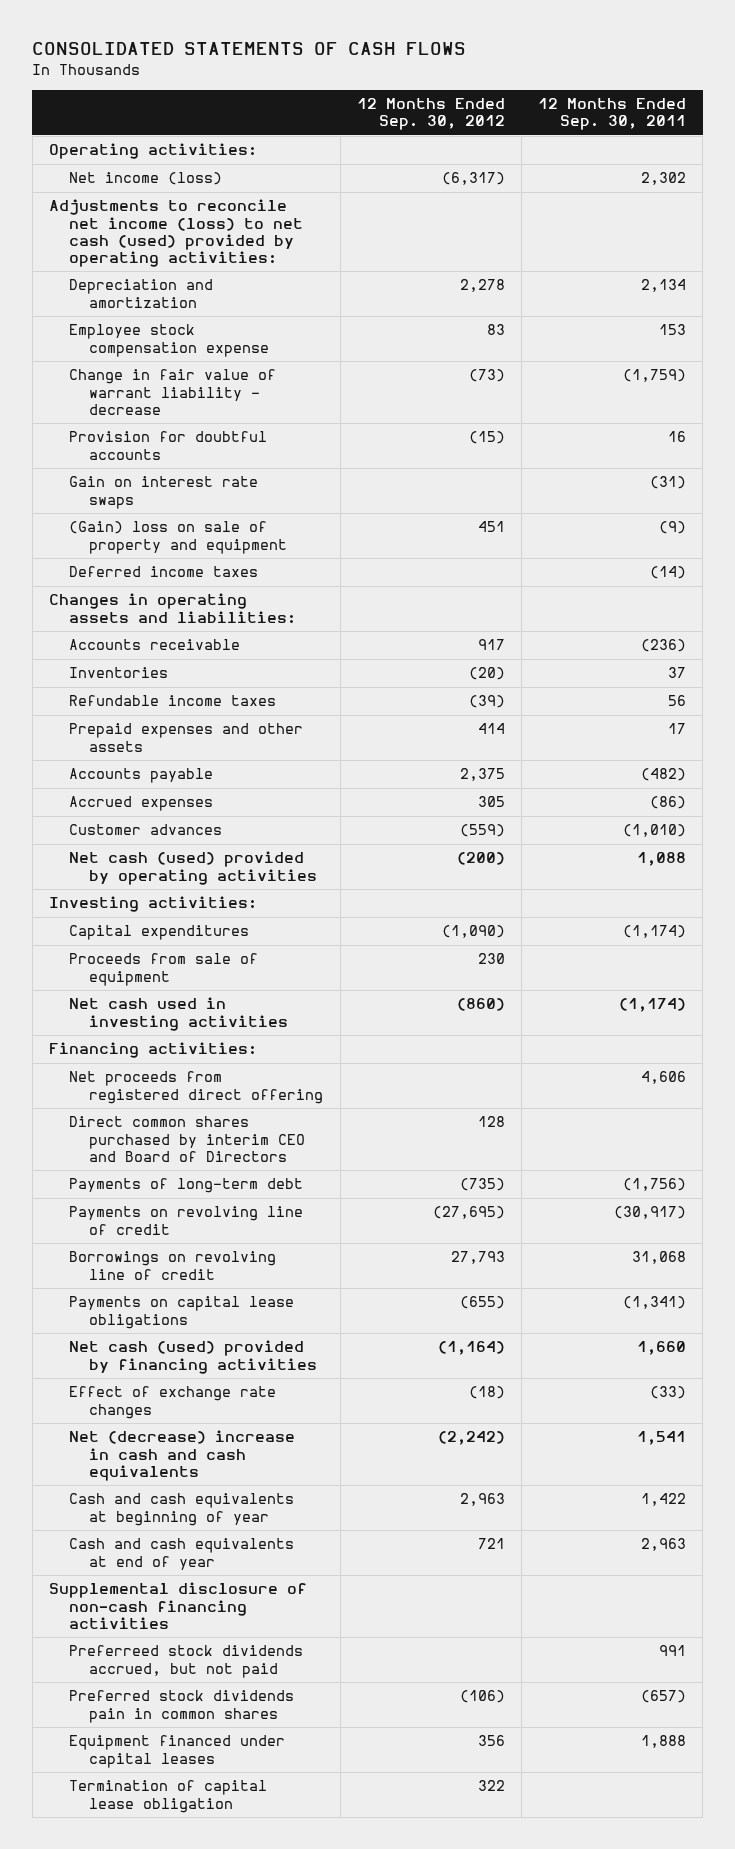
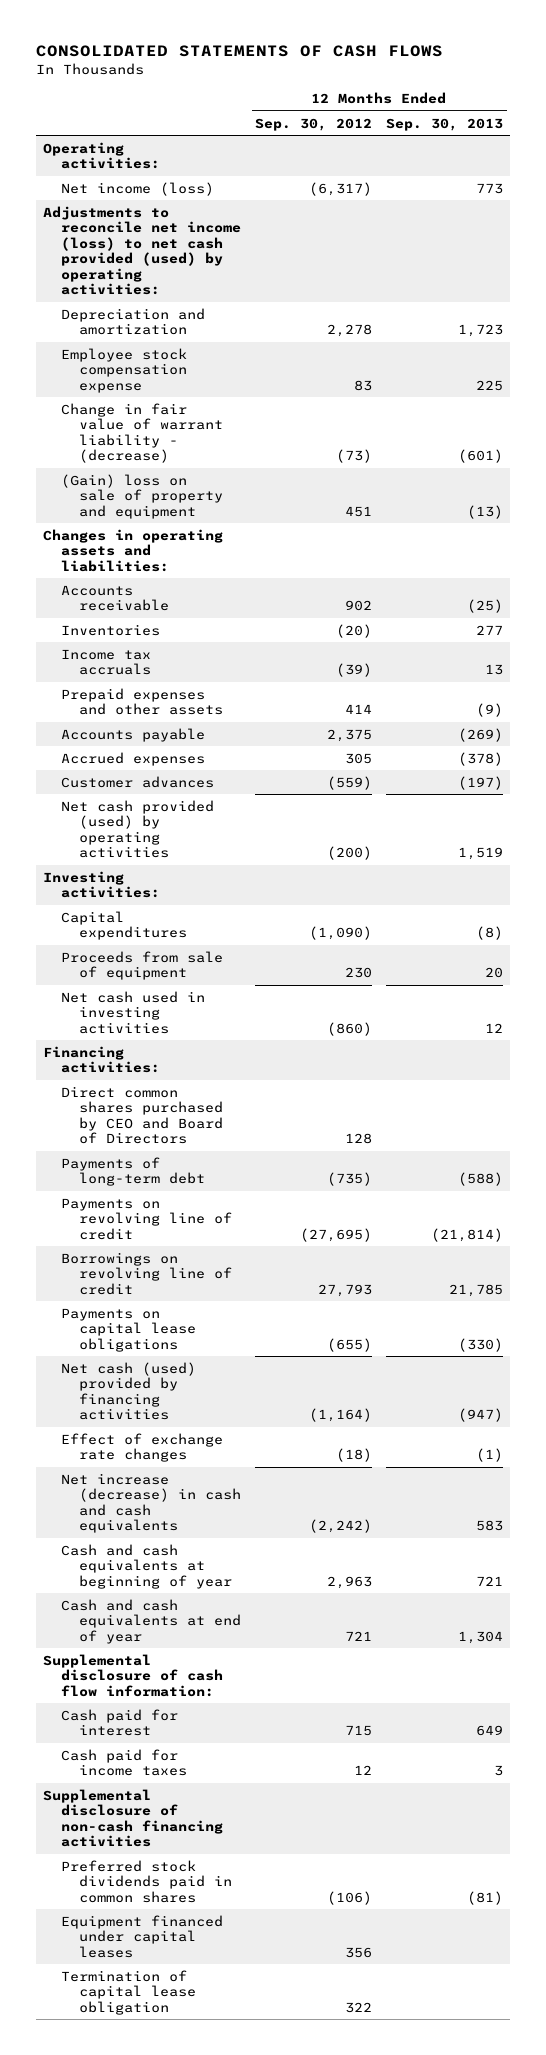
[537,98,686,131] 12 Months Ended Sep. 30, 2011 -> none
none -> [386,117,504,131] Sep. 30, 2013
[49,199,304,267] Adjustments to reconcile net income (loss) to net cash (used) provided by operating activities: -> [42,205,241,296] Adjustments to reconcile net income (loss) to net cash provided (used) by operating activities:
[69,431,268,460] Provision for doubtful accounts -> none
[69,476,259,509] Gain on interest rate swaps -> none
[69,369,277,415] Change in fair value of warrant liability - decrease -> [60,402,223,464] Change in fair value of warrant liability - (decrease)
[69,566,259,578] Deferred income taxes -> none
[477,639,505,651] 917 -> [345,600,373,612] 902
[69,695,277,707] Refundable income taxes -> [60,648,151,676] Income tax accruals
[69,851,318,885] Net cash (used) provided by operating activities -> [60,799,214,859] Net cash provided (used) by operating activities
[69,1071,324,1104] Net proceeds from registered direct offering -> none
[69,1116,306,1162] Direct common shares purchased by interim CEO and Board of Directors -> [60,1085,223,1145] Direct common shares purchased by CEO and Board of Directors
[69,1430,296,1481] Net (decrease) increase in cash and cash equivalents -> [60,1472,241,1534] Net increase (decrease) in cash and cash equivalents
none -> [42,1653,223,1697] Supplemental disclosure of cash flow information:
none -> [60,1708,178,1737] Cash paid for interest
none -> [60,1748,187,1777] Cash paid for income taxes
[69,1645,304,1678] Preferreed stock dividends accrued, but not paid -> none
[69,1690,295,1723] Preferred stock dividends pain in common shares -> [60,1859,232,1903] Preferred stock dividends paid in common shares

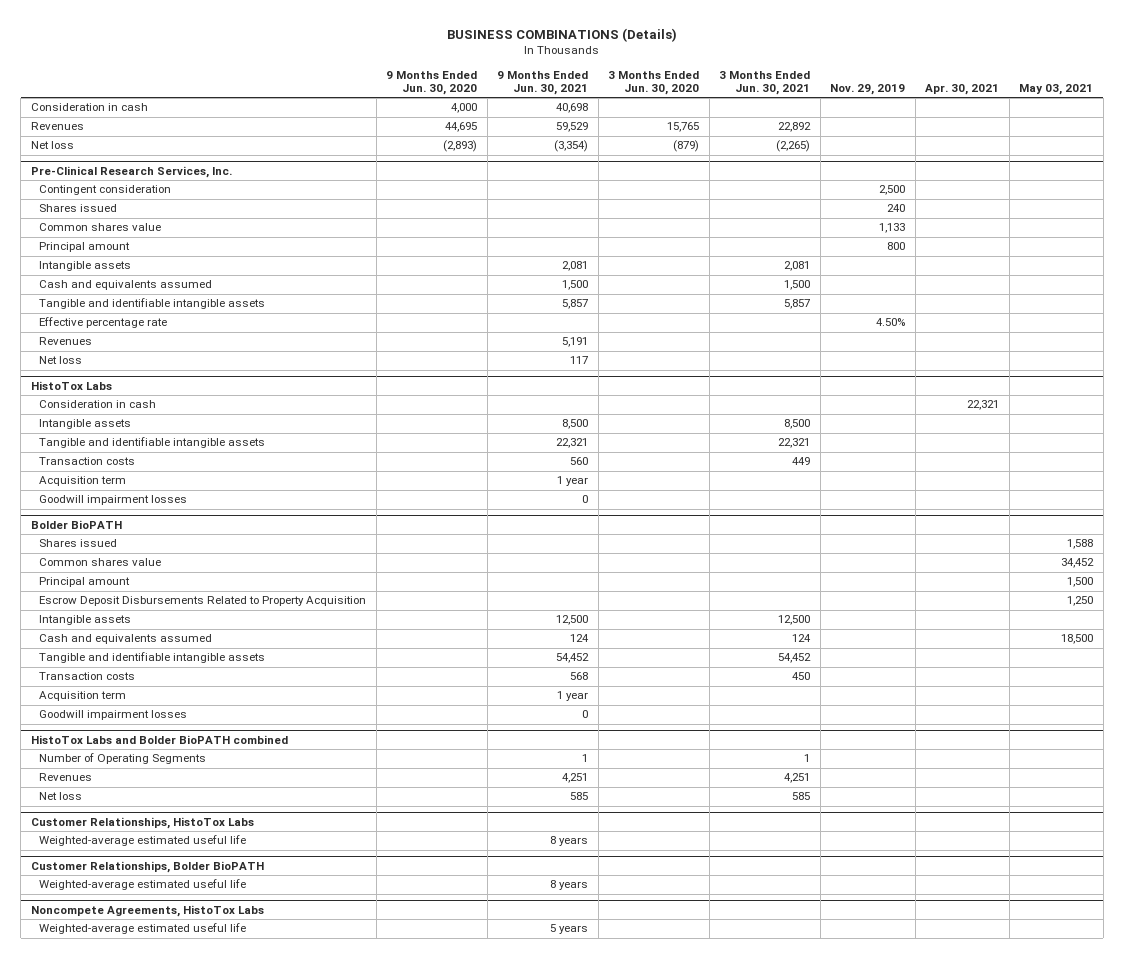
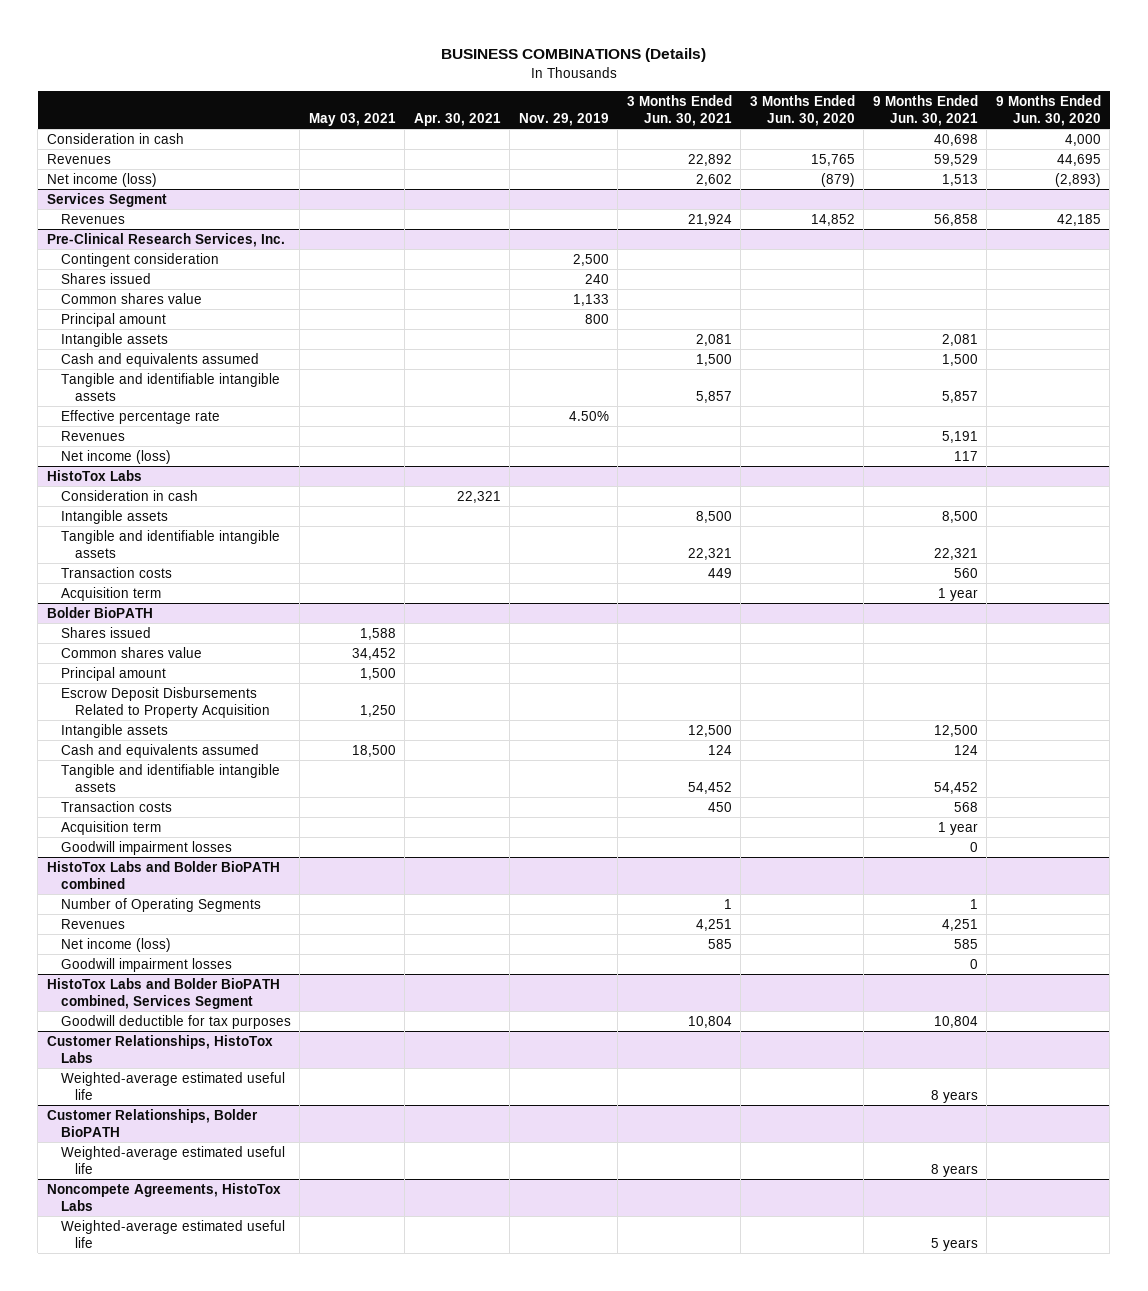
[30,141,74,150] Net loss -> [46,172,157,187] Net income (loss)
[554,140,589,153] (3,354) -> [941,173,978,186] 1,513
[776,140,811,153] (2,265) -> [695,173,732,186] 2,602
none -> [46,192,167,207] Services Segment
none -> [60,213,125,224] Revenues
[39,356,83,365] Net loss -> [60,449,171,464] Net income (loss)
[39,495,188,506] Goodwill impairment losses -> none
[39,792,83,801] Net loss -> [60,937,171,952] Net income (loss)
none -> [60,957,232,972] Goodwill impairment losses
none -> [46,977,280,1009] HistoTox Labs and Bolder BioPATH combined, Services Segment
none -> [60,1014,291,1029] Goodwill deductible for tax purposes

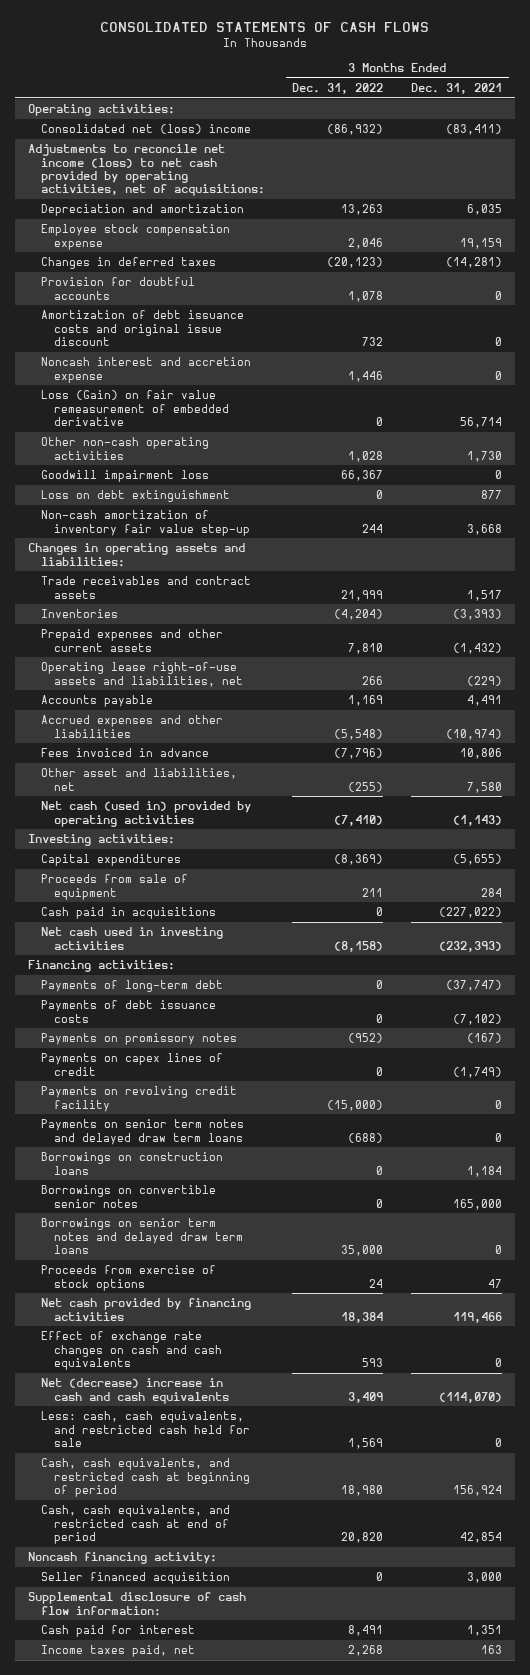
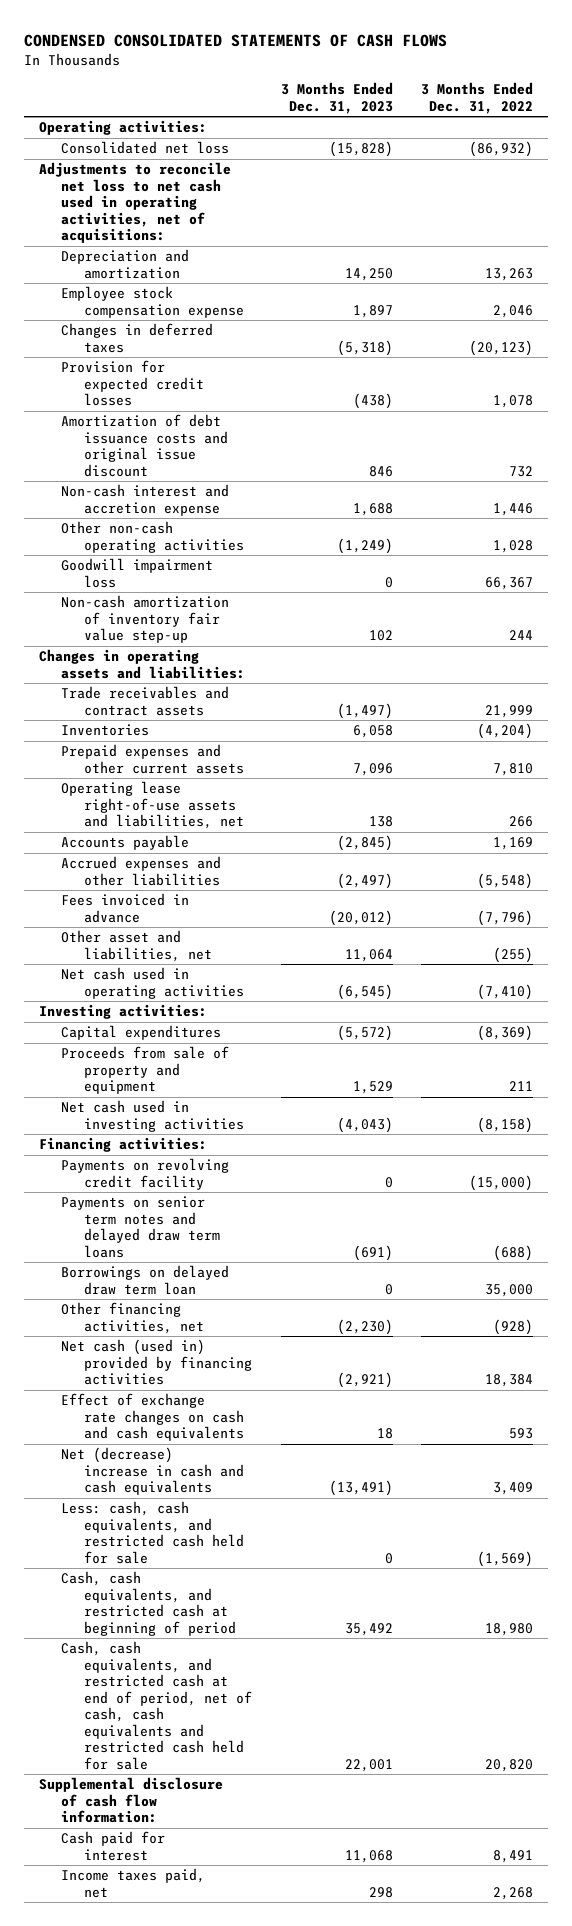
[99,21,429,32] CONSOLIDATED STATEMENTS OF CASH FLOWS -> [24,34,448,48] CONDENSED CONSOLIDATED STATEMENTS OF CASH FLOWS
[410,82,502,94] Dec. 31, 2021 -> none
none -> [280,82,393,114] 3 Months Ended Dec. 31, 2023
[41,124,252,135] Consolidated net (loss) income -> [61,141,230,155] Consolidated net loss
[28,144,266,197] Adjustments to reconcile net income (loss) to net cash provided by operating activities, net of acquisitions: -> [38,162,231,244] Adjustments to reconcile net loss to net cash used in operating activities, net of acquisitions:
[41,277,196,300] Provision for doubtful accounts -> [61,360,204,407] Provision for expected credit losses
[41,390,230,427] Loss (Gain) on fair value remeasurement of embedded derivative -> none
[41,357,252,383] Noncash interest and accretion expense -> [61,484,230,516] Non-cash interest and accretion expense
[41,490,231,503] Loss on debt extinguishment -> none
[41,801,252,827] Net cash (used in) provided by operating activities -> [61,967,244,999] Net cash used in operating activities
[41,907,217,920] Cash paid in acquisitions -> none
[41,874,189,900] Proceeds from sale of equipment -> [61,1046,230,1095] Proceeds from sale of property and equipment
[41,980,224,993] Payments of long-term debt -> none
[41,1000,217,1023] Payments of debt issuance costs -> none
[41,1033,238,1046] Payments on promissory notes -> none
[41,1053,224,1076] Payments on capex lines of credit -> none
[41,1152,224,1175] Borrowings on construction loans -> none
[41,1185,217,1208] Borrowings on convertible senior notes -> none
[41,1265,217,1291] Proceeds from exercise of stock options -> none
[41,1218,244,1255] Borrowings on senior term notes and delayed draw term loans -> [61,1265,230,1295] Borrowings on delayed draw term loan
none -> [61,1302,204,1334] Other financing activities, net
[41,1298,252,1321] Net cash provided by financing activities -> [61,1339,252,1386] Net cash (used in) provided by financing activities
[348,1438,384,1450] 1,569 -> [477,1550,534,1567] (1,569)
[28,1552,218,1565] Noncash financing activity: -> none
[41,1572,231,1585] Seller financed acquisition -> none
[41,1505,231,1545] Cash, cash equivalents, and restricted cash at end of period -> [61,1641,252,1770] Cash, cash equivalents, and restricted cash at end of period, net of cash, cash equivalents and restricted cash held for sale

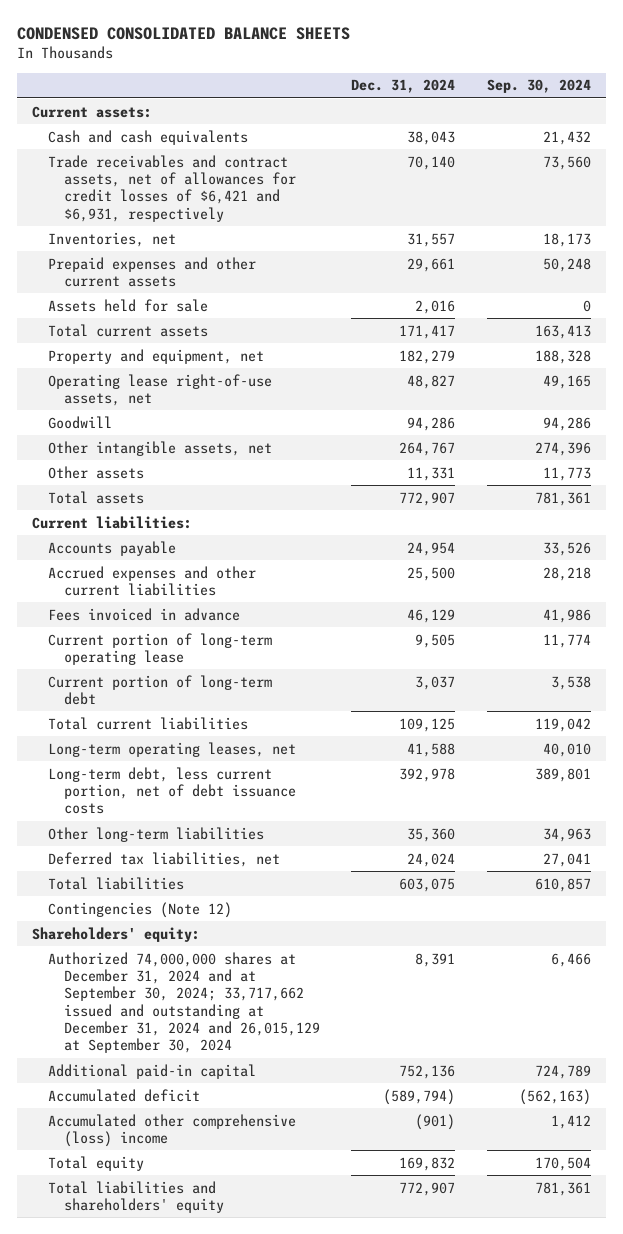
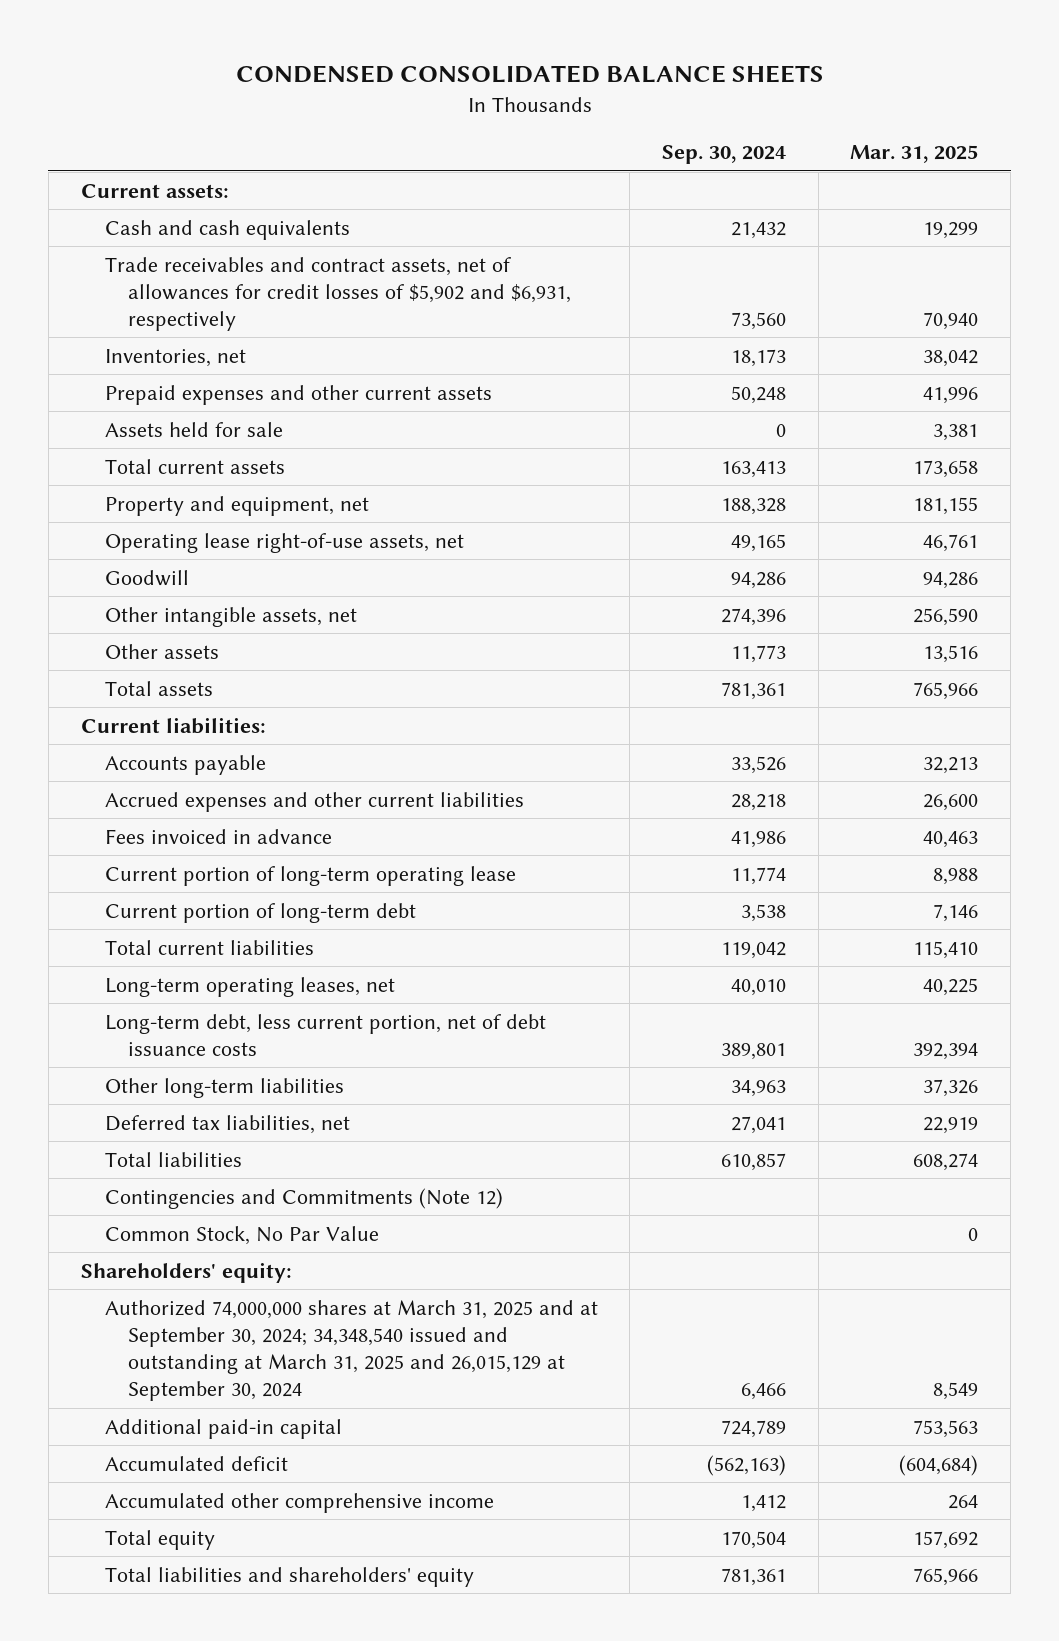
[351,79,456,94] Dec. 31, 2024 -> none
none -> [850,144,979,163] Mar. 31, 2025
[48,154,297,222] Trade receivables and contract assets, net of allowances for credit losses of $6,421 and $6,931, respectively -> [104,256,572,331] Trade receivables and contract assets, net of allowances for credit losses of $5,902 and $6,931, respectively
[48,901,233,918] Contingencies (Note 12) -> [104,1187,503,1209] Contingencies and Commitments (Note 12)
none -> [104,1225,379,1245] Common Stock, No Par Value
[48,951,321,1054] Authorized 74,000,000 shares at December 31, 2024 and at September 30, 2024; 33,717,662 issued and outstanding at December 31, 2024 and 26,015,129 at September 30, 2024 -> [104,1299,598,1401] Authorized 74,000,000 shares at March 31, 2025 and at September 30, 2024; 34,348,540 issued and outstanding at March 31, 2025 and 26,015,129 at September 30, 2024
[48,1113,297,1147] Accumulated other comprehensive (loss) income -> [104,1492,494,1513] Accumulated other comprehensive income

